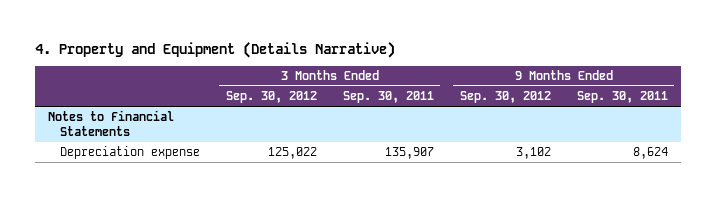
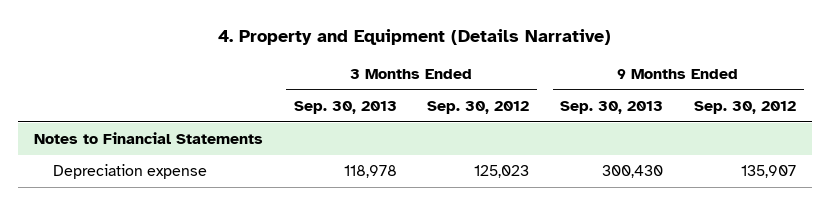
[342,91,434,104] Sep. 30, 2011 -> none
[576,91,668,104] Sep. 30, 2011 -> none
none -> [293,100,397,114] Sep. 30, 2013
none -> [560,100,664,114] Sep. 30, 2013
[267,147,317,160] 125,022 -> [474,165,530,179] 125,023
[515,147,551,160] 3,102 -> [741,165,797,179] 135,907

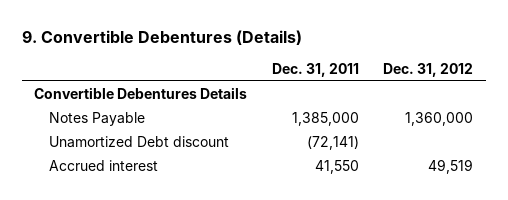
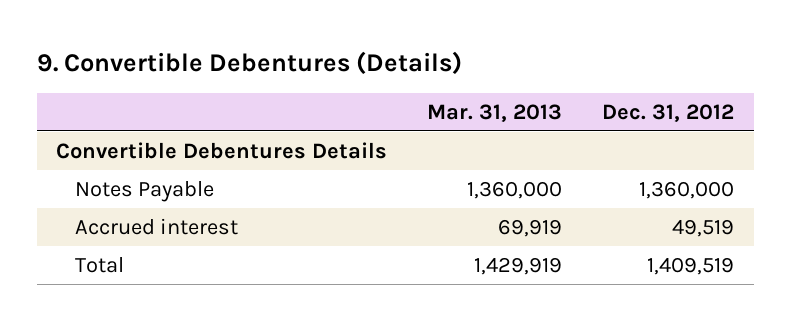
[271,63,359,78] Dec. 31, 2011 -> none
none -> [427,103,563,122] Mar. 31, 2013
[49,135,230,148] Unamortized Debt discount -> none
none -> [75,256,125,273] Total

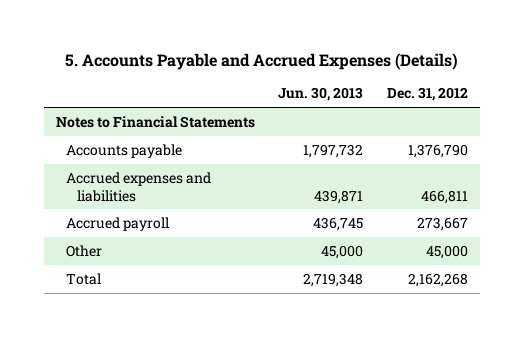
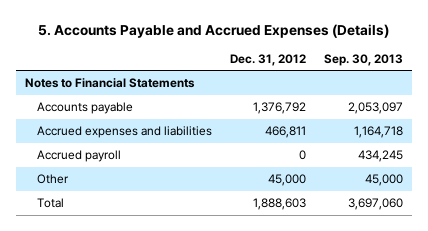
[278,87,364,102] Jun. 30, 2013 -> none
none -> [324,53,404,66] Sep. 30, 2013
[408,143,469,158] 1,376,790 -> [252,102,306,115] 1,376,792
[417,216,469,231] 273,667 -> [298,150,306,161] 0
[408,272,469,287] 2,162,268 -> [252,198,306,211] 1,888,603

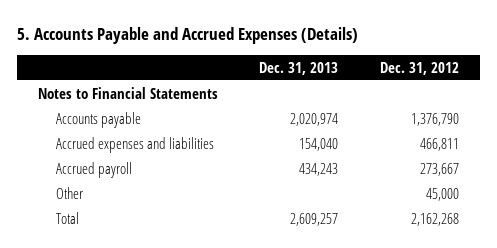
[324,53,404,66] Sep. 30, 2013 -> none
none -> [259,61,339,75] Dec. 31, 2013
[252,102,306,115] 1,376,792 -> [411,112,460,126] 1,376,790
[298,150,306,161] 0 -> [420,162,460,176] 273,667
[252,198,306,211] 1,888,603 -> [411,212,460,226] 2,162,268

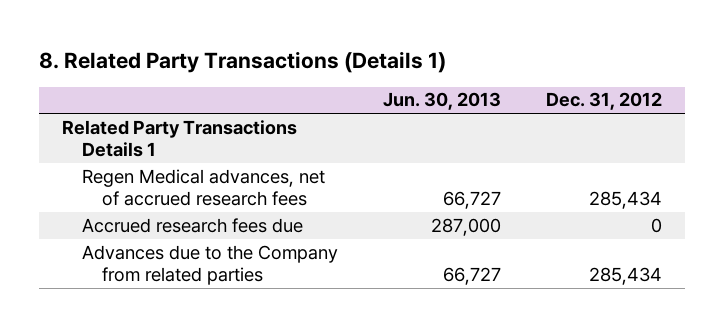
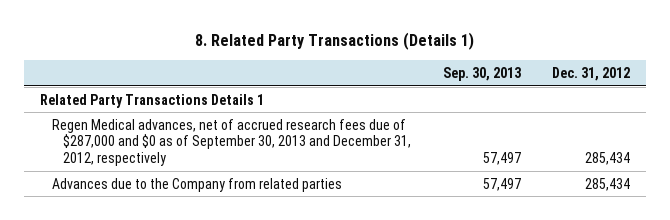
[383,92,502,111] Jun. 30, 2013 -> none
none -> [442,66,521,81] Sep. 30, 2013
[81,217,303,233] Accrued research fees due -> none
[81,168,325,206] Regen Medical advances, net of accrued research fees -> [51,118,412,167] Regen Medical advances, net of accrued research fees due of $287,000 and $0 as of September 30, 2013 and December 31, 2012, respectively

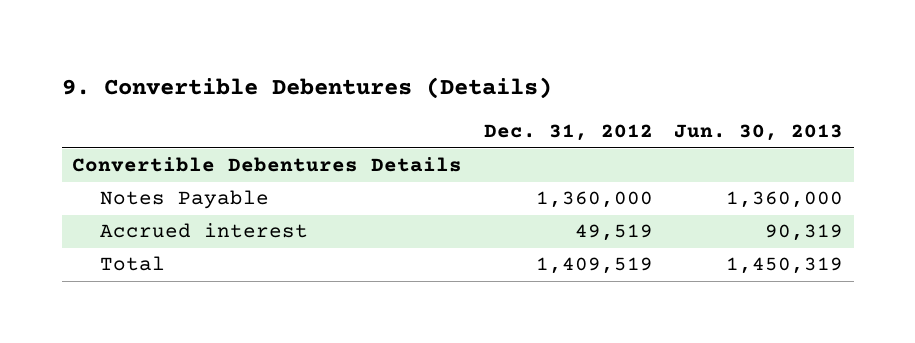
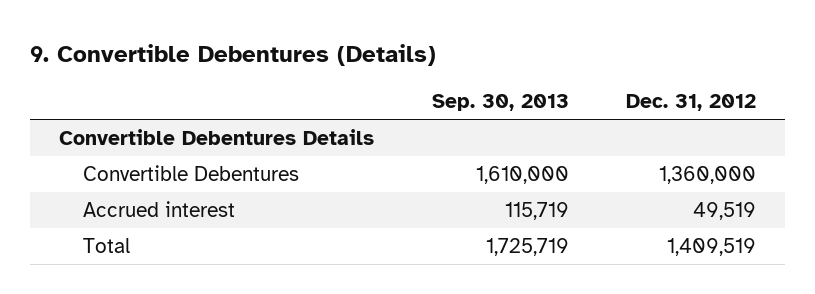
[674,124,844,142] Jun. 30, 2013 -> none
none -> [431,94,569,112] Sep. 30, 2013
[99,190,269,210] Notes Payable -> [83,165,300,182] Convertible Debentures

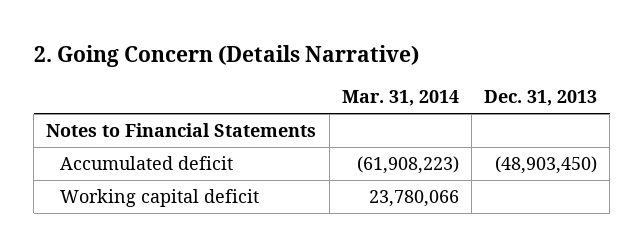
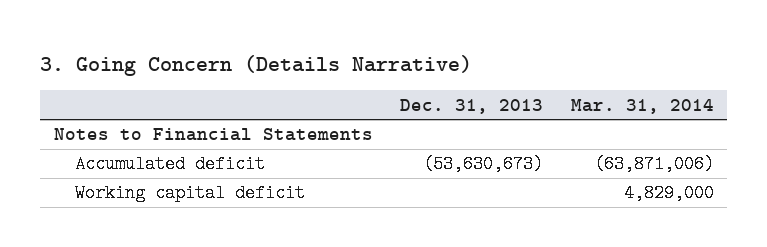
[33,44,419,67] 2. Going Concern (Details Narrative) -> [40,54,473,76] 3. Going Concern (Details Narrative)
[356,156,459,175] (61,908,223) -> [593,155,714,174] (63,871,006)
[495,156,598,175] (48,903,450) -> [423,155,544,174] (53,630,673)
[368,190,459,208] 23,780,066 -> [623,184,714,203] 4,829,000

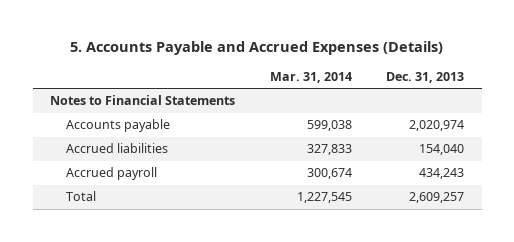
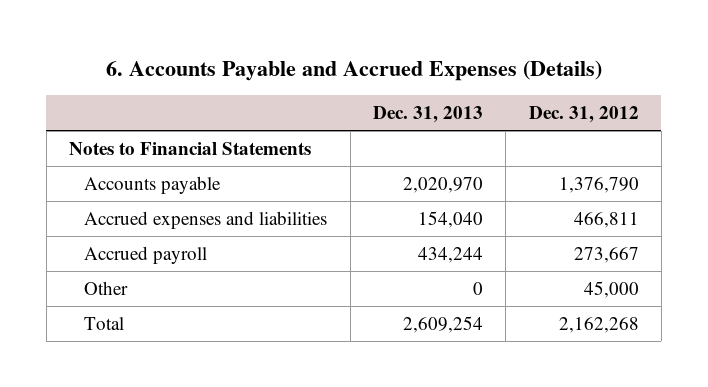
[70,40,444,55] 5. Accounts Payable and Accrued Expenses (Details) -> [105,59,602,81] 6. Accounts Payable and Accrued Expenses (Details)
[269,71,352,83] Mar. 31, 2014 -> none
none -> [528,106,639,124] Dec. 31, 2012
[409,120,465,132] 2,020,974 -> [402,176,483,193] 2,020,970
[65,143,168,154] Accrued liabilities -> [84,210,328,229] Accrued expenses and liabilities
[419,168,465,180] 434,243 -> [417,246,483,263] 434,244
none -> [84,280,129,295] Other
[409,192,465,204] 2,609,257 -> [402,315,483,333] 2,609,254

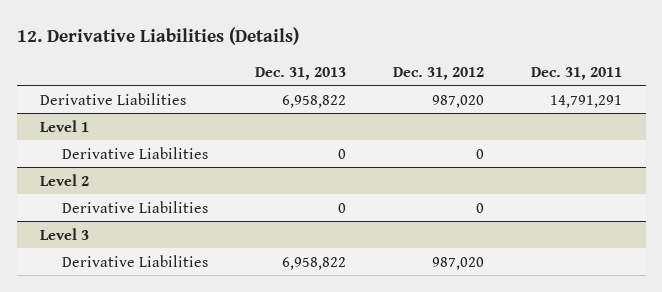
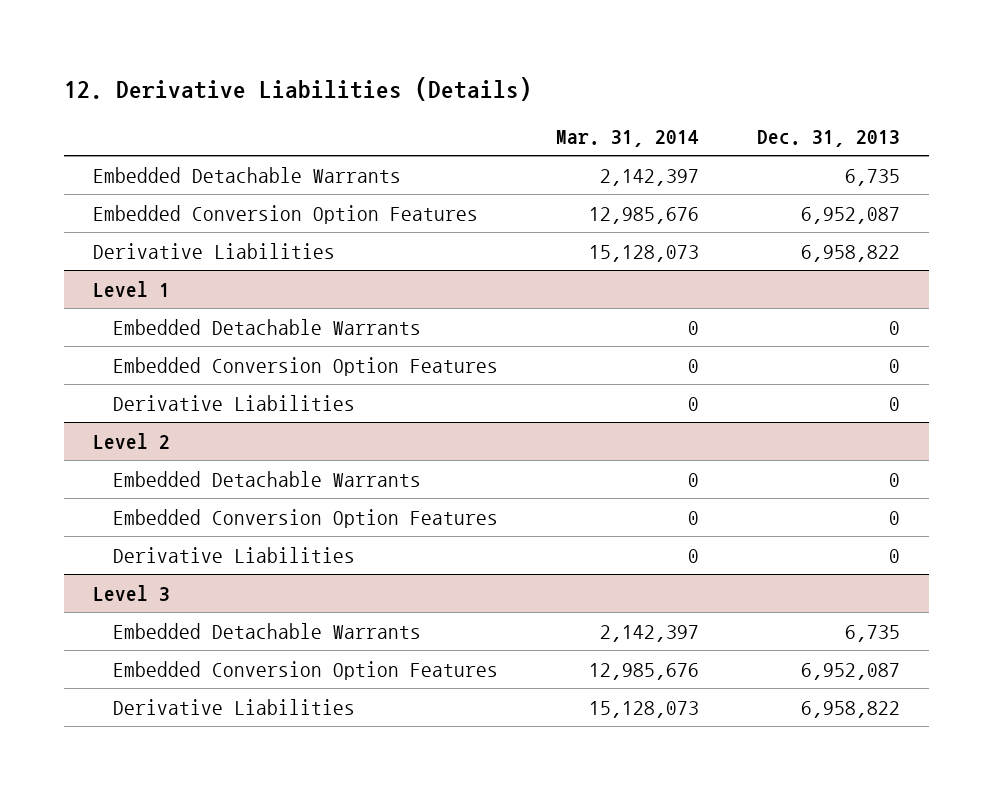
[393,66,485,80] Dec. 31, 2012 -> none
[531,66,623,80] Dec. 31, 2011 -> none
none -> [555,130,699,148] Mar. 31, 2014
none -> [92,166,401,183] Embedded Detachable Warrants
none -> [92,204,478,224] Embedded Conversion Option Features
none -> [112,318,421,335] Embedded Detachable Warrants
none -> [112,356,498,376] Embedded Conversion Option Features
none -> [112,470,421,487] Embedded Detachable Warrants
none -> [112,508,498,528] Embedded Conversion Option Features
none -> [112,622,421,639] Embedded Detachable Warrants
none -> [112,660,498,680] Embedded Conversion Option Features

